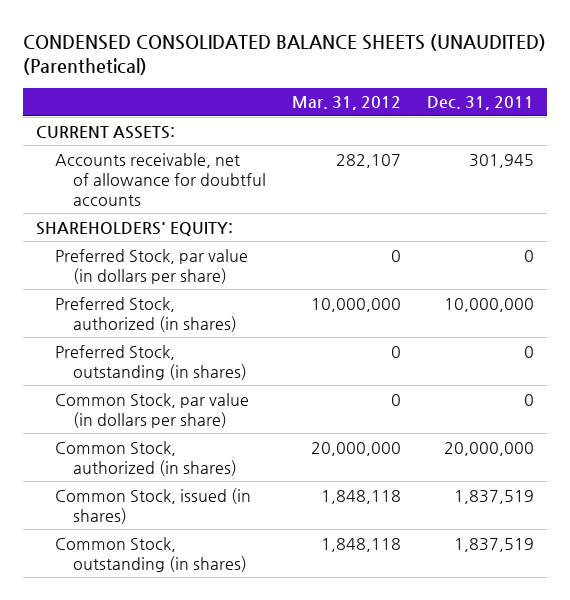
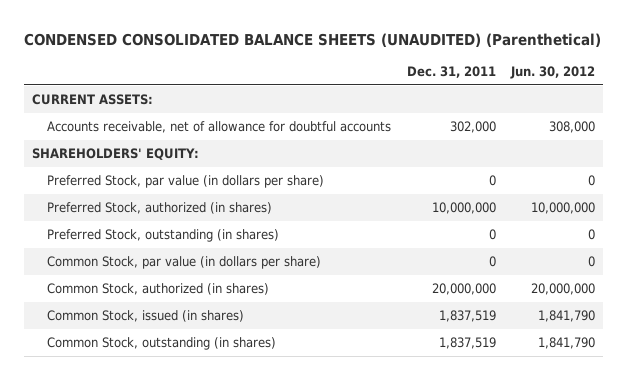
[292,96,402,111] Mar. 31, 2012 -> none
none -> [510,66,596,80] Jun. 30, 2012
[469,153,535,168] 301,945 -> [449,121,496,134] 302,000

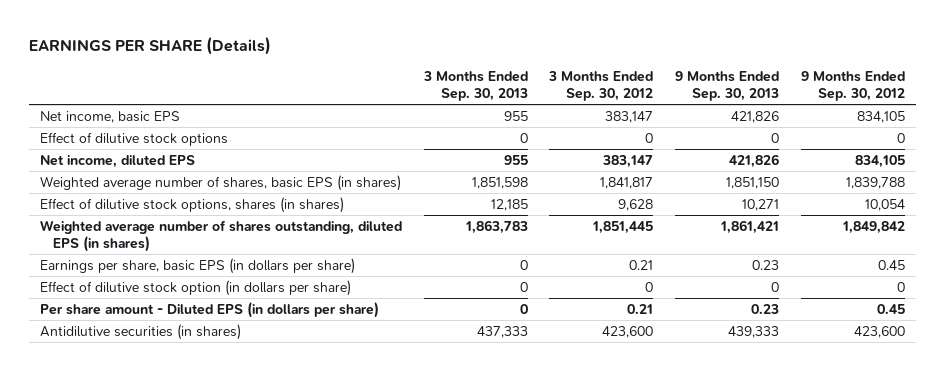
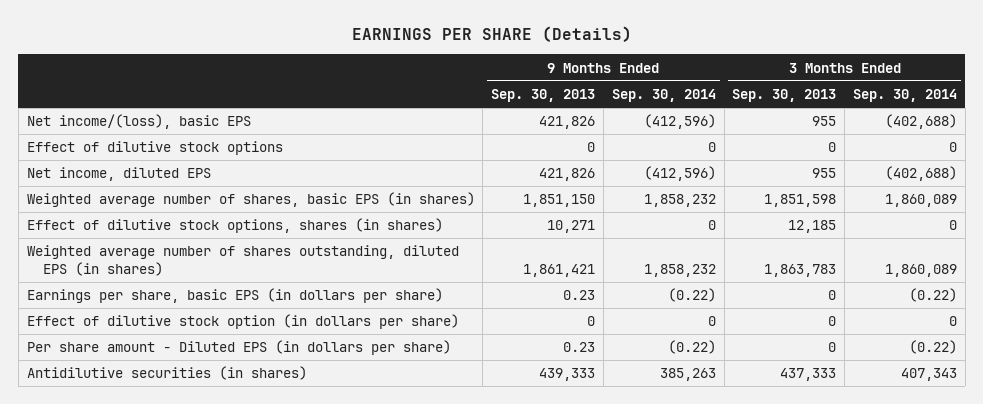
[548,70,654,101] 3 Months Ended Sep. 30, 2012 -> none
[801,70,906,101] 9 Months Ended Sep. 30, 2012 -> none
none -> [611,89,716,103] Sep. 30, 2014
none -> [852,89,957,103] Sep. 30, 2014
[39,110,180,123] Net income, basic EPS -> [26,114,251,130] Net income/(loss), basic EPS

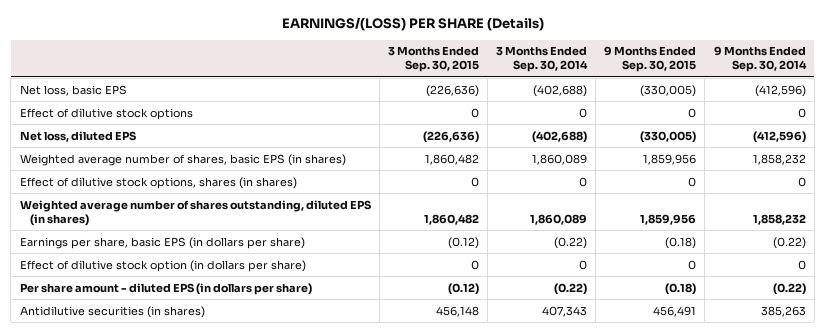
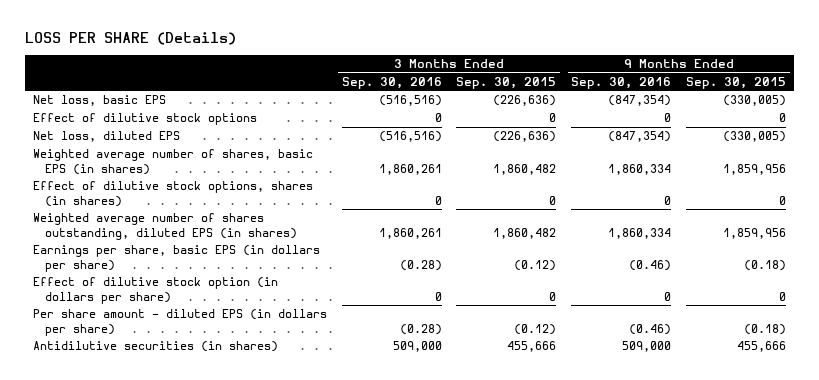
[281,17,544,32] EARNINGS/(LOSS) PER SHARE (Details) -> [25,32,237,46] LOSS PER SHARE (Details)
[496,46,589,73] 3 Months Ended Sep. 30, 2014 -> none
[713,46,807,73] 9 Months Ended Sep. 30, 2014 -> none
none -> [341,76,442,89] Sep. 30, 2016
none -> [571,76,672,89] Sep. 30, 2016
[435,305,479,317] 456,148 -> [507,341,557,353] 455,666
[653,305,697,317] 456,491 -> [737,341,787,353] 455,666

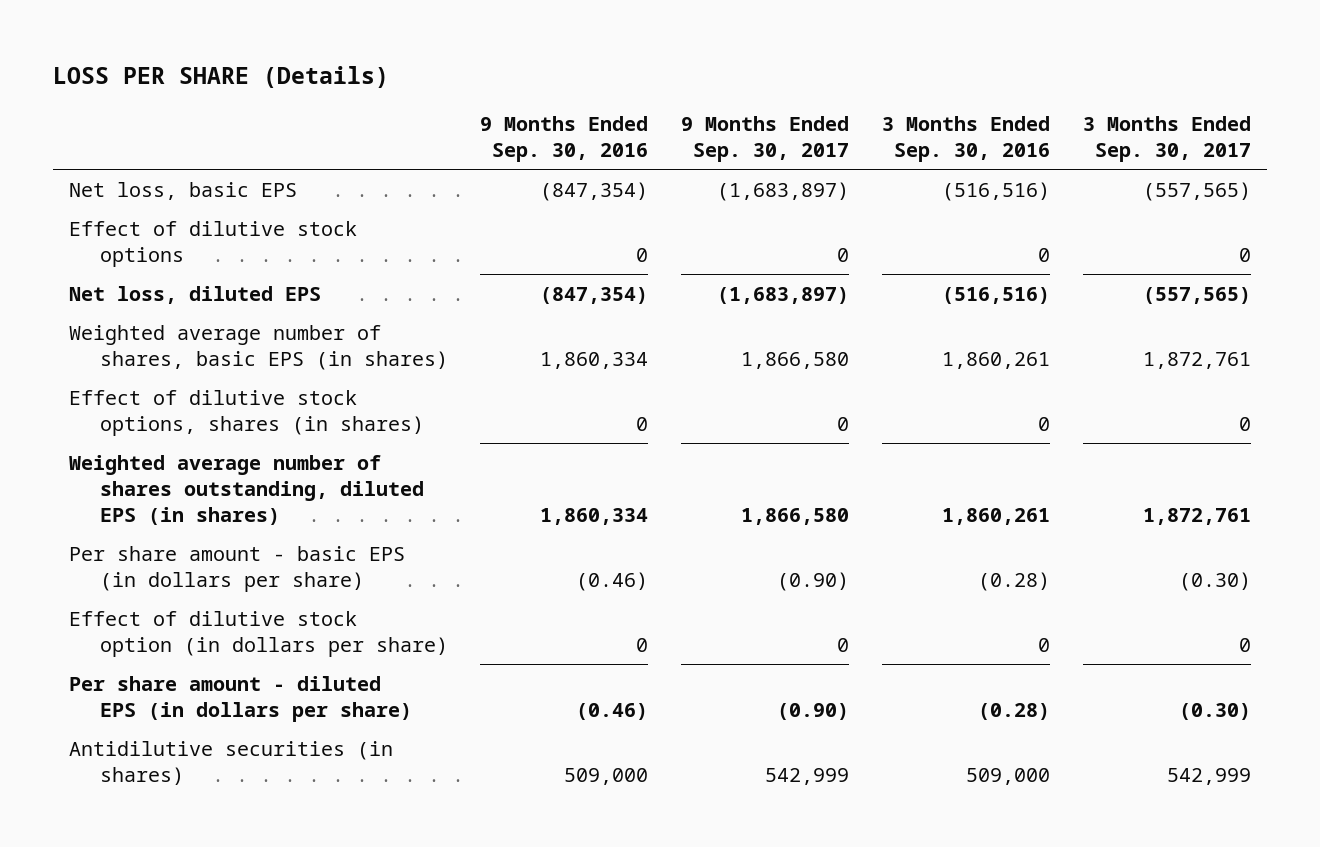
[456,76,557,89] Sep. 30, 2015 -> none
[686,76,787,89] Sep. 30, 2015 -> none
none -> [681,116,850,163] 9 Months Ended Sep. 30, 2017
none -> [1082,116,1251,163] 3 Months Ended Sep. 30, 2017
[32,245,320,272] Earnings per share, basic EPS (in dollars per share) -> [69,545,406,592] Per share amount - basic EPS (in dollars per share)

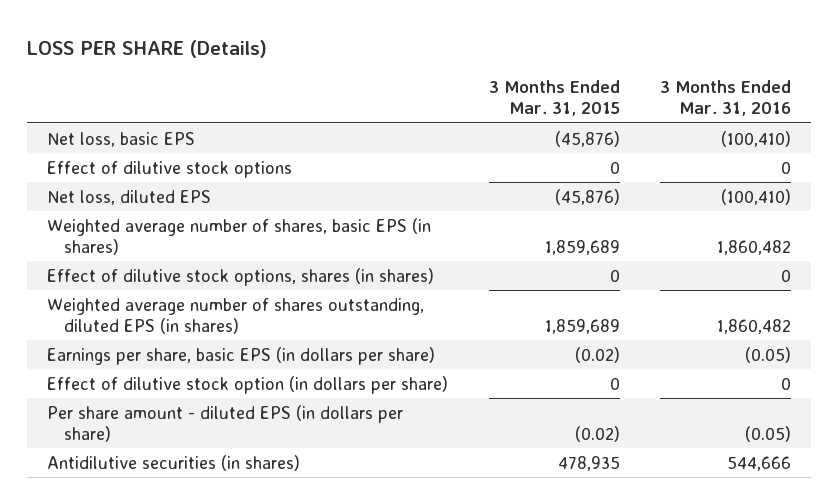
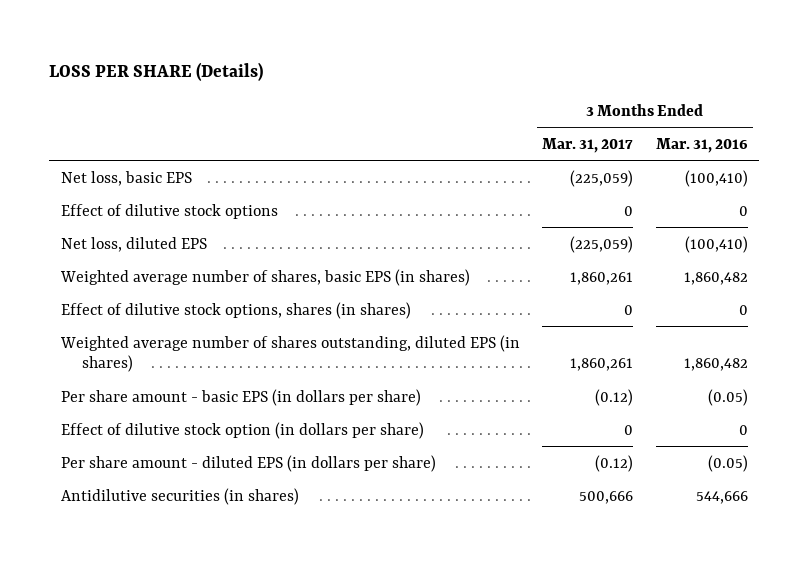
[488,80,620,117] 3 Months Ended Mar. 31, 2015 -> none
none -> [542,137,634,153] Mar. 31, 2017
[47,346,436,365] Earnings per share, basic EPS (in dollars per share) -> [60,388,421,406] Per share amount - basic EPS (in dollars per share)

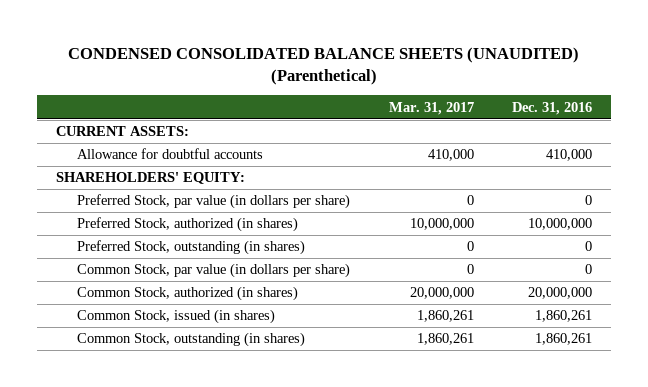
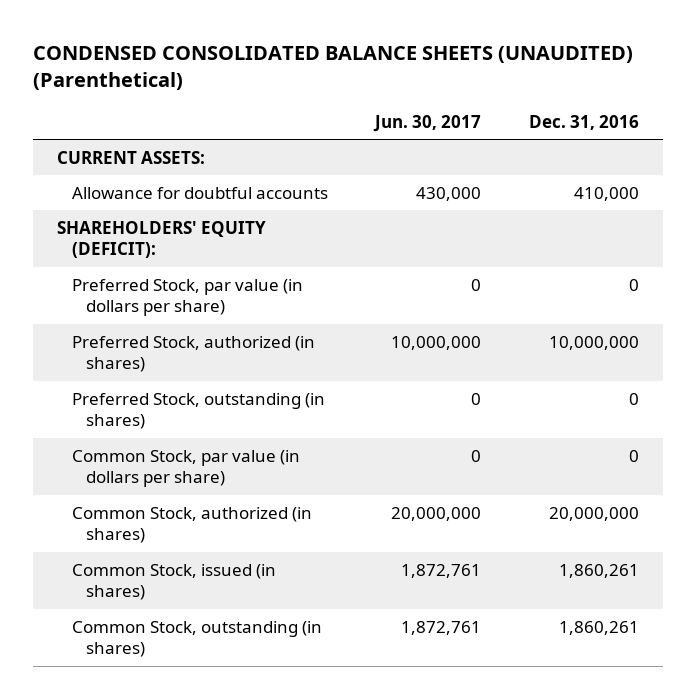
[388,101,474,115] Mar. 31, 2017 -> none
none -> [373,114,482,132] Jun. 30, 2017
[55,172,245,185] SHAREHOLDERS' EQUITY: -> [57,220,267,259] SHAREHOLDERS' EQUITY (DEFICIT):

